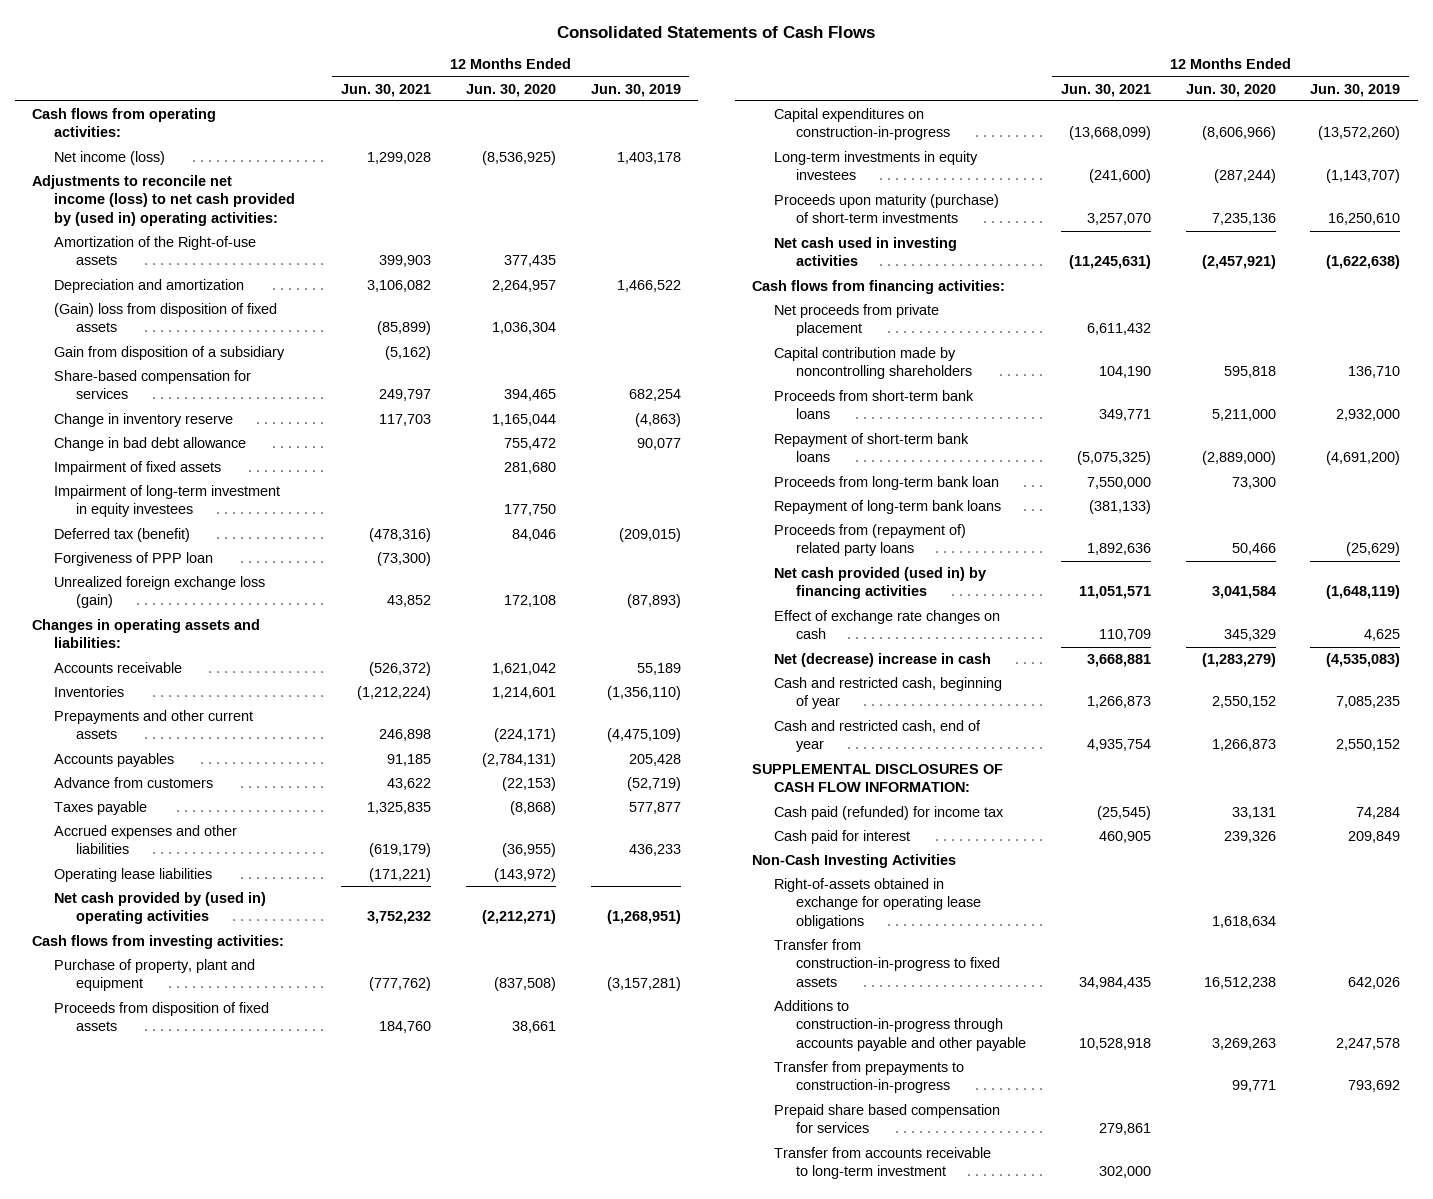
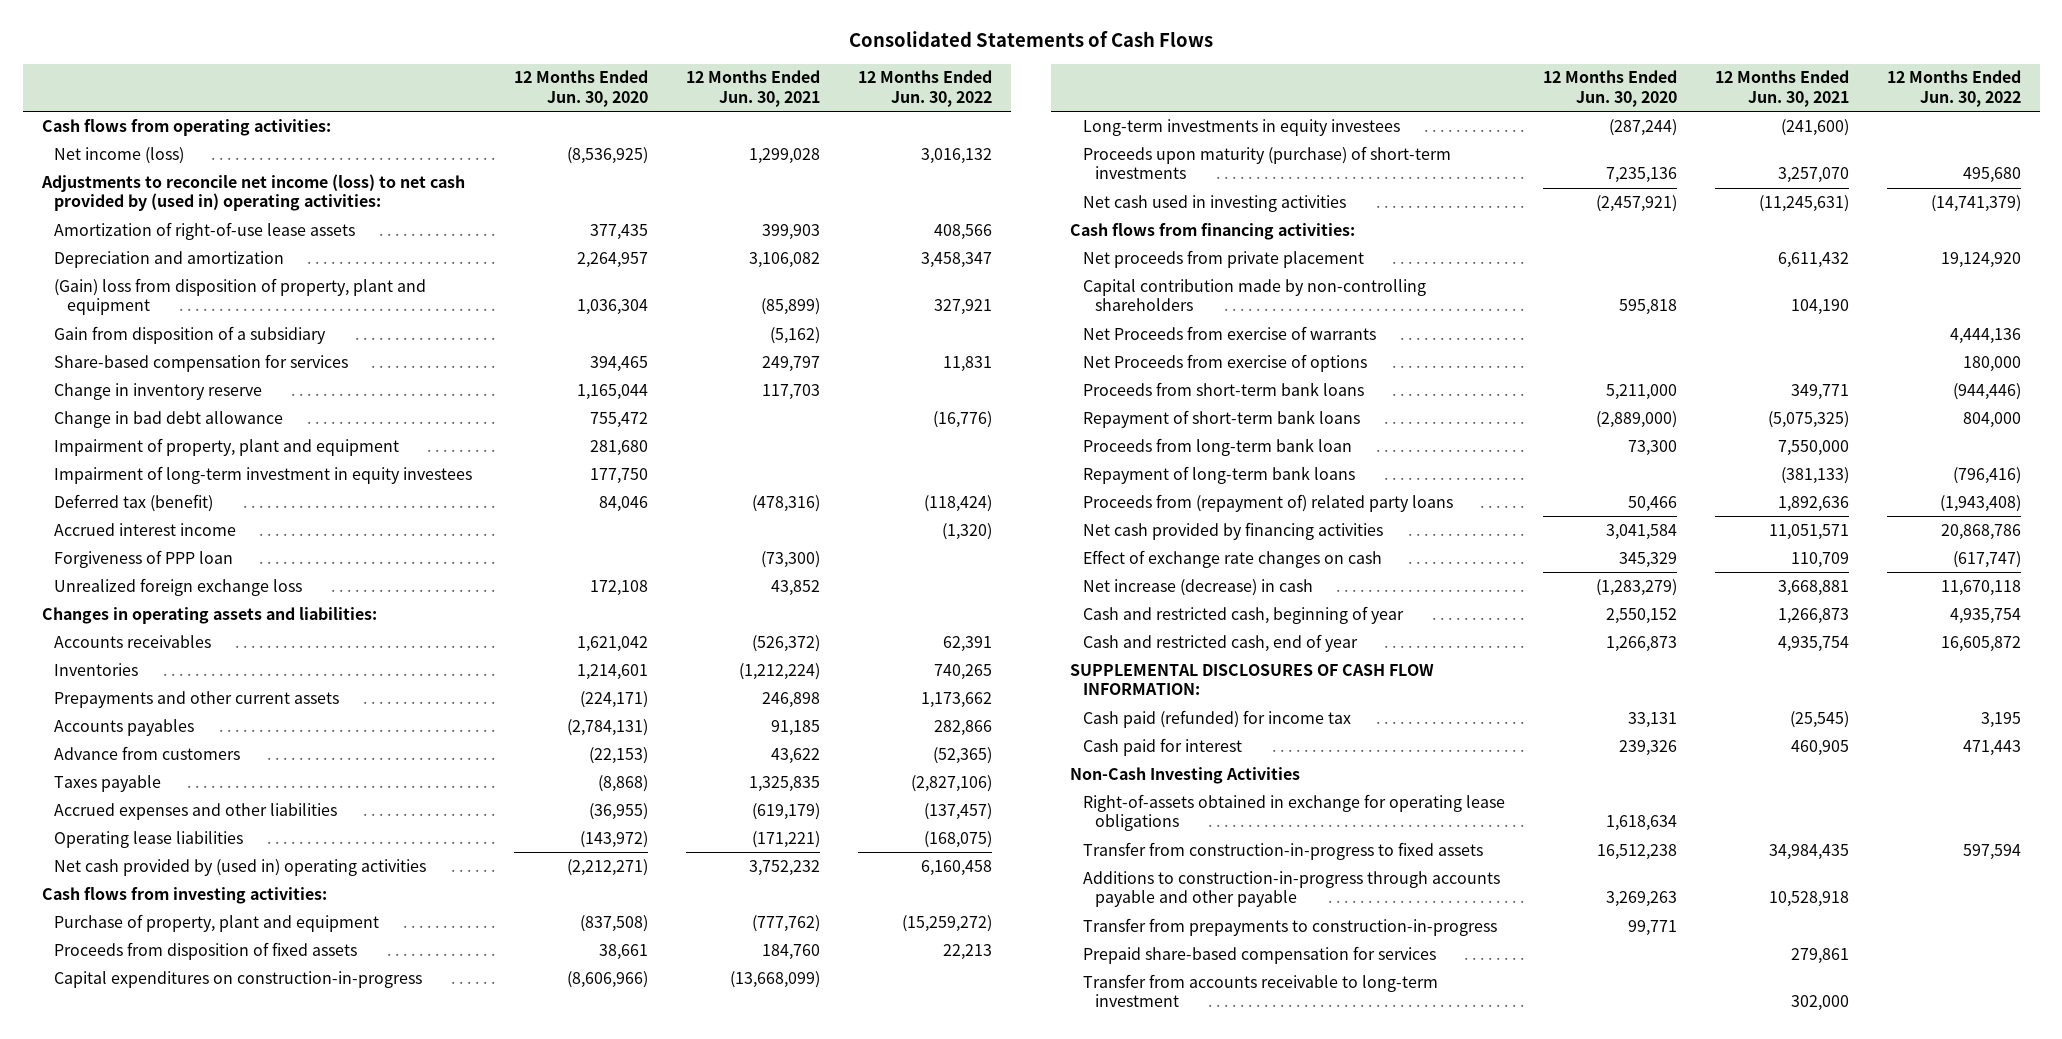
[590,83,681,97] Jun. 30, 2019 -> none
none -> [858,70,993,107] 12 Months Ended Jun. 30, 2022
[54,236,257,266] Amortization of the Right-of-use assets -> [54,221,356,240] Amortization of right-of-use lease assets
[54,303,278,333] (Gain) loss from disposition of fixed assets -> [54,277,427,316] (Gain) loss from disposition of property, plant and equipment
[54,461,222,476] Impairment of fixed assets -> [54,437,400,456] Impairment of property, plant and equipment
none -> [54,522,237,536] Accrued interest income
[54,576,266,609] Unrealized foreign exchange loss (gain) -> [54,577,303,596] Unrealized foreign exchange loss
[54,662,183,674] Accounts receivable -> [54,634,212,648] Accounts receivables
[774,347,973,380] Capital contribution made by noncontrolling shareholders -> [1082,278,1426,312] Capital contribution made by non-controlling shareholders
none -> [1082,325,1376,340] Net Proceeds from exercise of warrants
none -> [1082,353,1367,372] Net Proceeds from exercise of options
[774,567,987,600] Net cash provided (used in) by financing activities -> [1082,521,1383,540] Net cash provided by financing activities
[774,653,992,668] Net (decrease) increase in cash -> [1082,578,1313,596] Net increase (decrease) in cash
[774,1104,1001,1134] Prepaid share based compensation for services -> [1082,945,1436,964] Prepaid share-based compensation for services

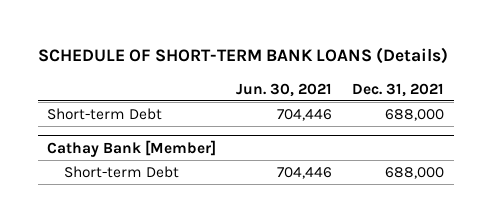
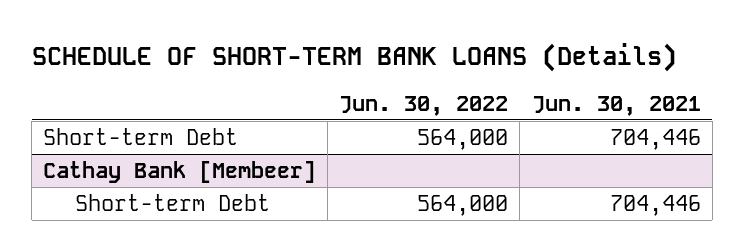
[352,82,445,97] Dec. 31, 2021 -> none
none -> [339,95,509,116] Jun. 30, 2022
[47,139,217,157] Cathay Bank [Member] -> [43,161,317,184] Cathay Bank [Membeer]

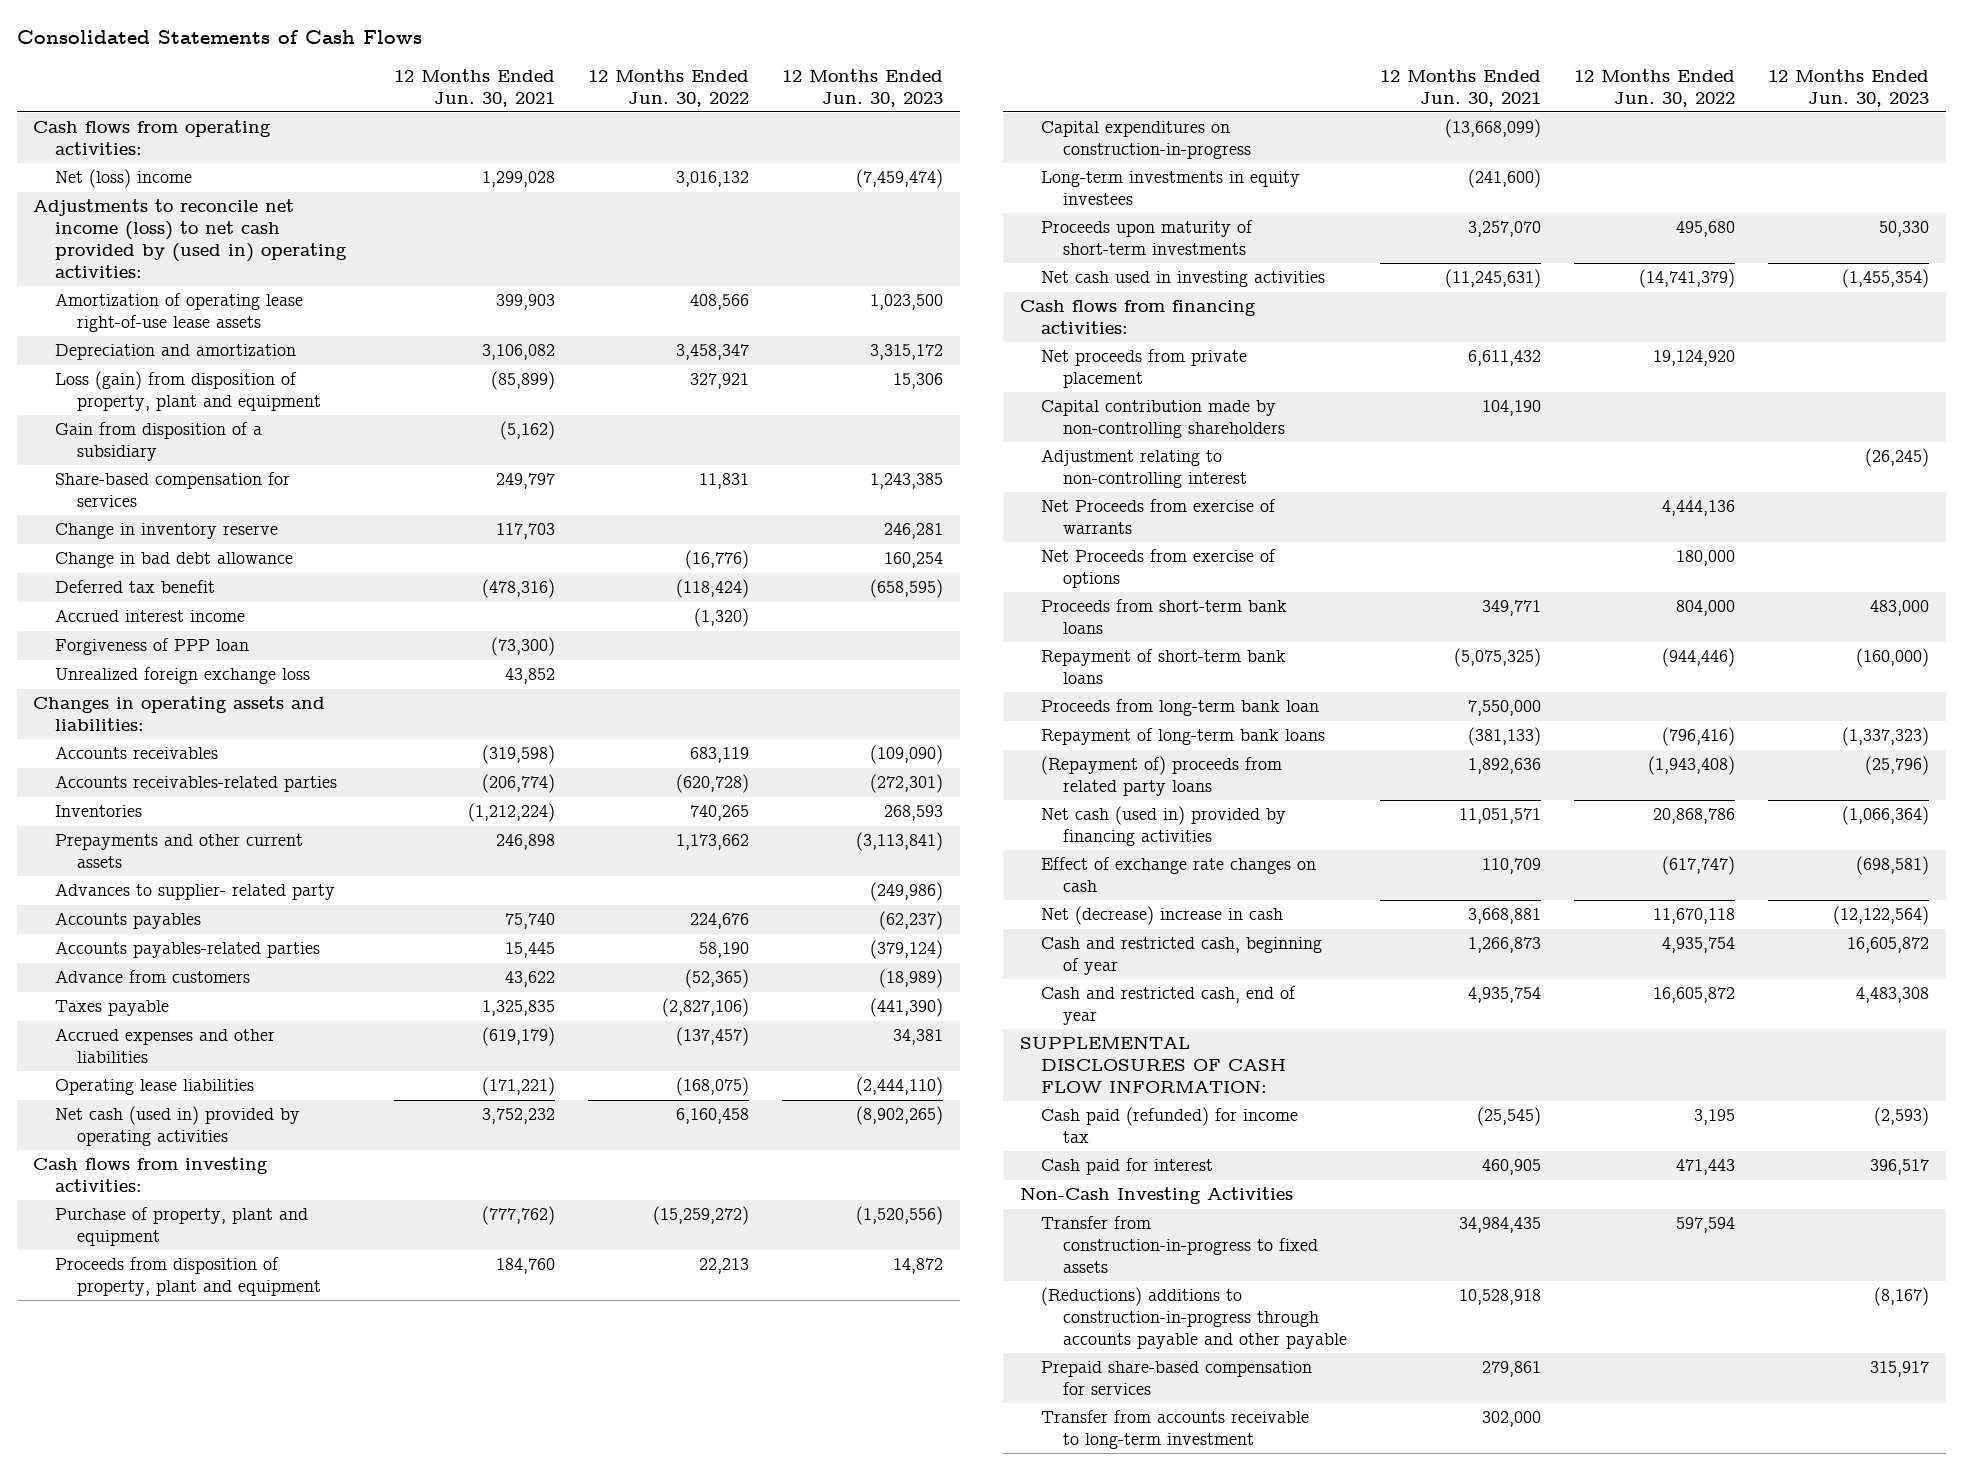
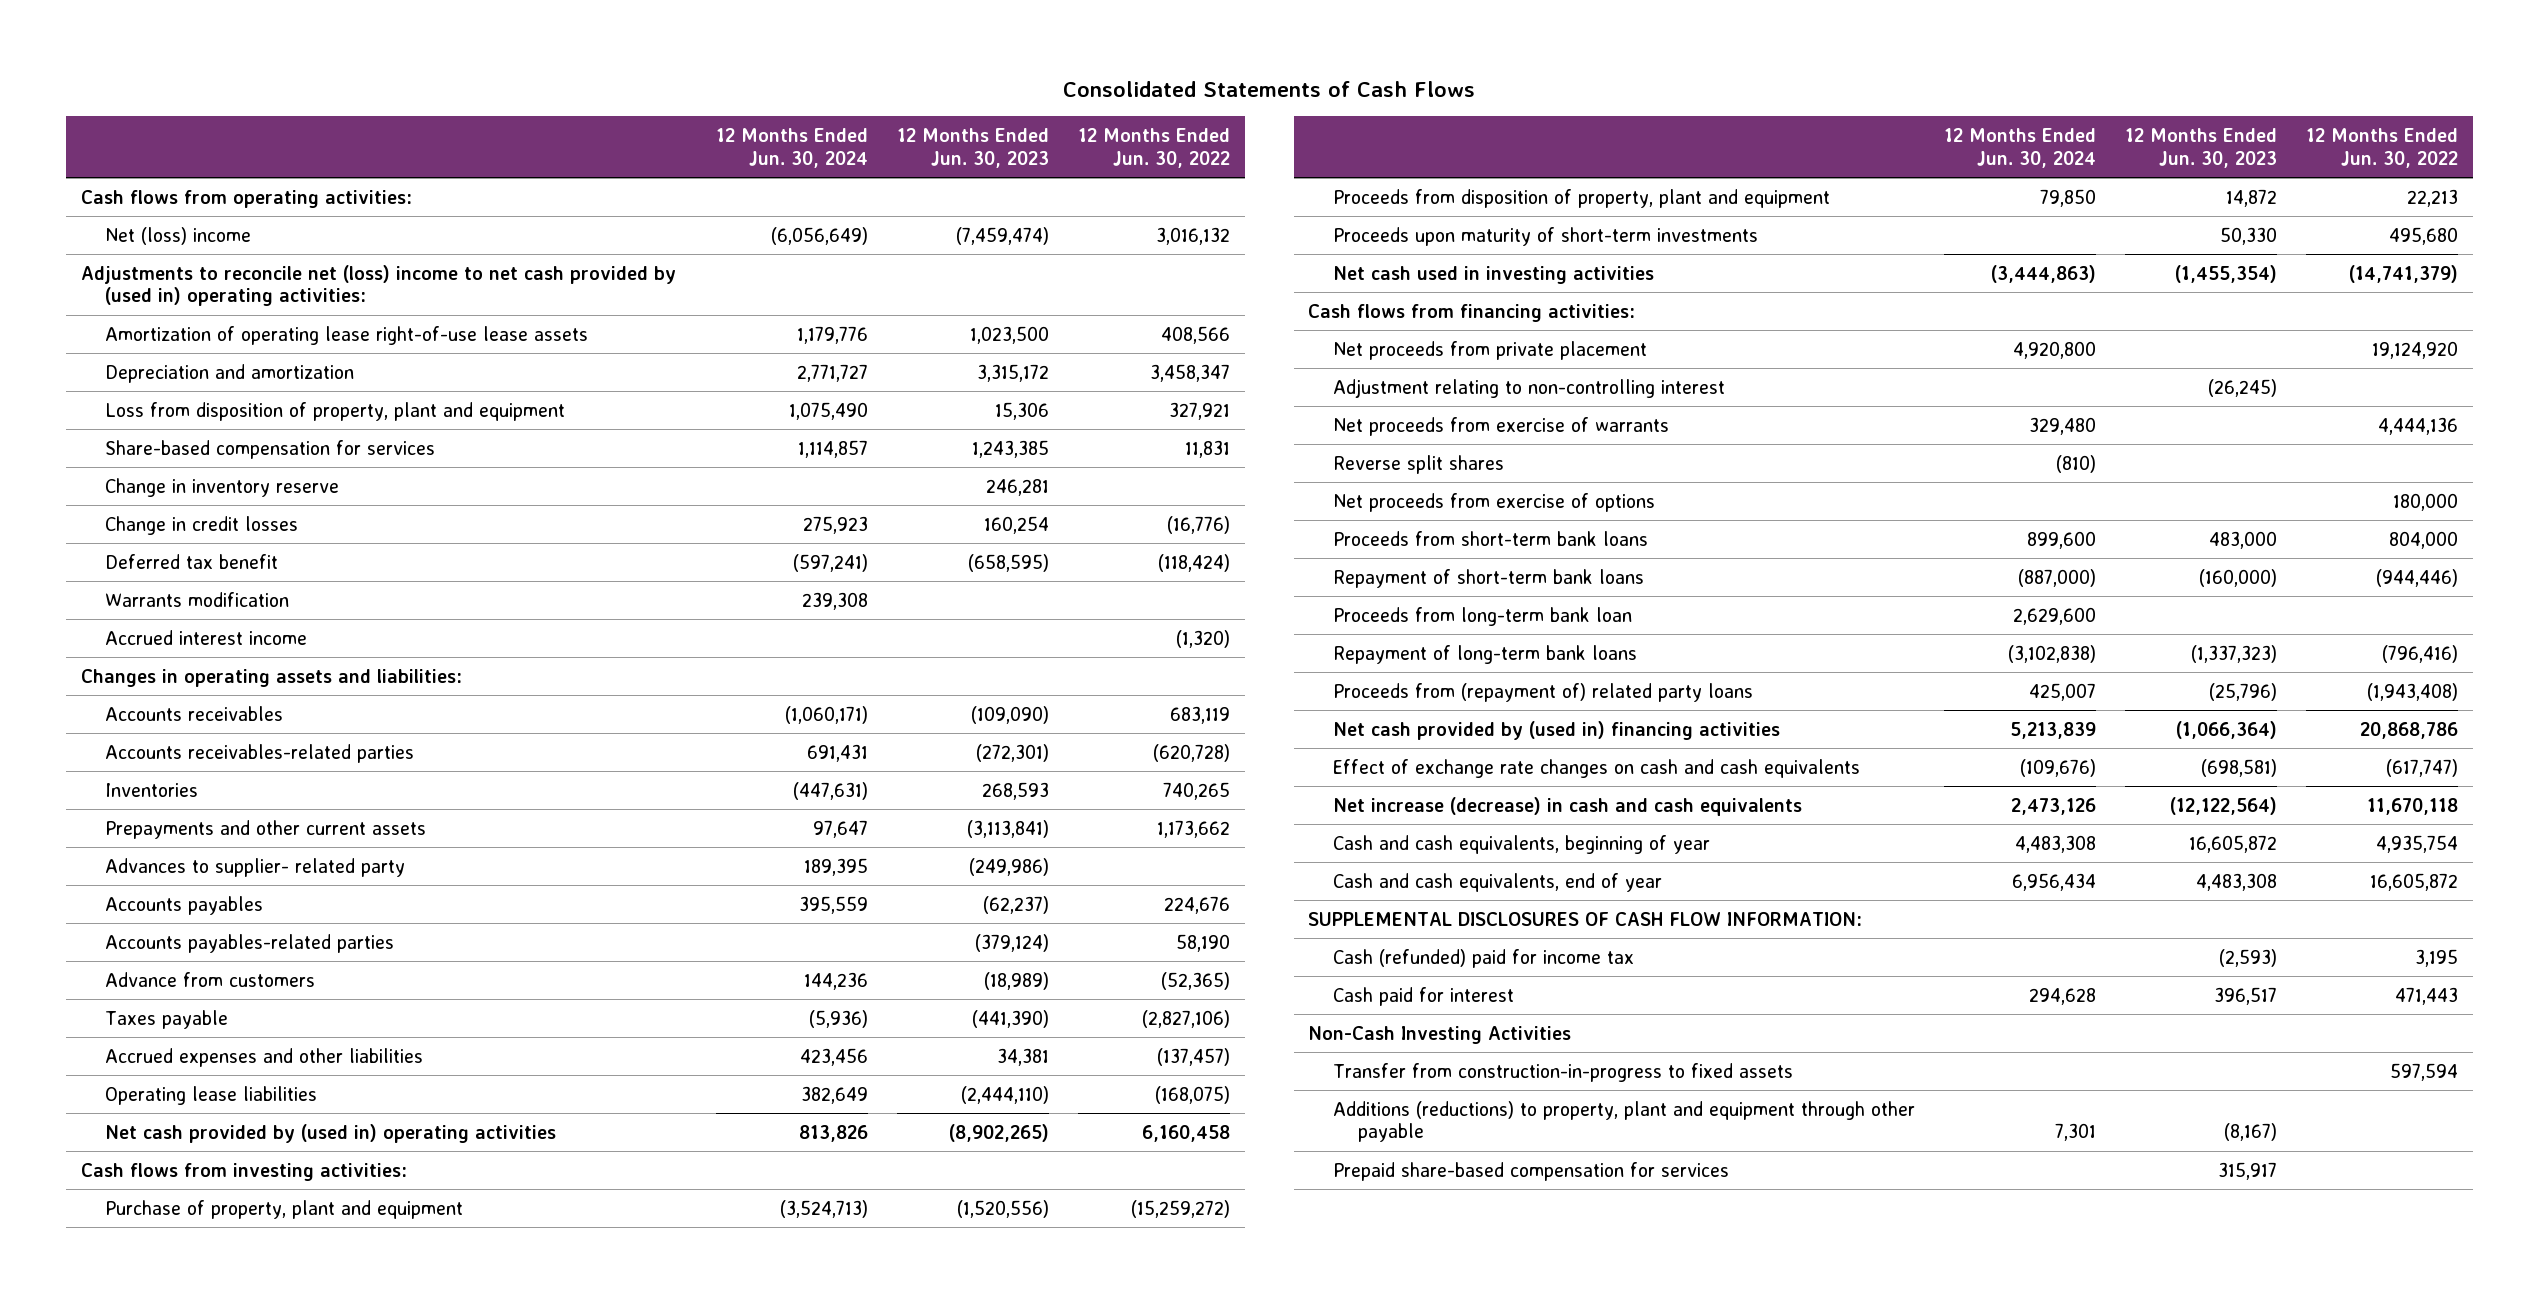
[393,68,555,107] 12 Months Ended Jun. 30, 2021 -> none
none -> [716,127,869,168] 12 Months Ended Jun. 30, 2024
[33,199,348,279] Adjustments to reconcile net income (loss) to net cash provided by (used in) operating activities: -> [80,264,676,307] Adjustments to reconcile net (loss) income to net cash provided by (used in) operating activities:
[55,422,263,462] Gain from disposition of a subsidiary -> none
[55,371,321,412] Loss (gain) from disposition of property, plant and equipment -> [105,401,566,421] Loss from disposition of property, plant and equipment
[55,552,294,569] Change in bad debt allowance -> [105,515,299,535] Change in credit losses
none -> [105,591,290,607] Warrants modification
[55,638,250,656] Forgiveness of PPP loan -> none
[55,667,311,685] Unrealized foreign exchange loss -> none
[55,1106,301,1147] Net cash (used in) provided by operating activities -> [105,1123,557,1143] Net cash provided by (used in) operating activities
[1041,121,1252,160] Capital expenditures on construction-in-progress -> none
[1041,171,1301,206] Long-term investments in equity investees -> none
[1041,400,1286,439] Capital contribution made by non-controlling shareholders -> none
[1041,499,1277,535] Net Proceeds from exercise of warrants -> [1333,416,1670,436] Net proceeds from exercise of warrants
none -> [1333,454,1505,474] Reverse split shares
[1041,549,1277,589] Net Proceeds from exercise of options -> [1333,492,1656,512] Net proceeds from exercise of options
[1041,756,1283,797] (Repayment of) proceeds from related party loans -> [1333,682,1754,702] Proceeds from (repayment of) related party loans
[1041,806,1287,847] Net cash (used in) provided by financing activities -> [1333,720,1781,740] Net cash provided by (used in) financing activities
[1041,857,1317,893] Effect of exchange rate changes on cash -> [1333,758,1861,778] Effect of exchange rate changes on cash and cash equivalents
[1041,906,1284,926] Net (decrease) increase in cash -> [1333,796,1803,816] Net increase (decrease) in cash and cash equivalents
[1041,937,1323,976] Cash and restricted cash, beginning of year -> [1333,834,1711,854] Cash and cash equivalents, beginning of year
[1041,986,1297,1026] Cash and restricted cash, end of year -> [1333,872,1663,892] Cash and cash equivalents, end of year
[1041,1107,1299,1144] Cash paid (refunded) for income tax -> [1333,948,1635,968] Cash (refunded) paid for income tax
[1041,1287,1348,1350] (Reductions) additions to construction-in-progress through accounts payable and other payable -> [1333,1100,1916,1143] Additions (reductions) to property, plant and equipment through other payable
[1041,1410,1310,1450] Transfer from accounts receivable to long-term investment -> none

